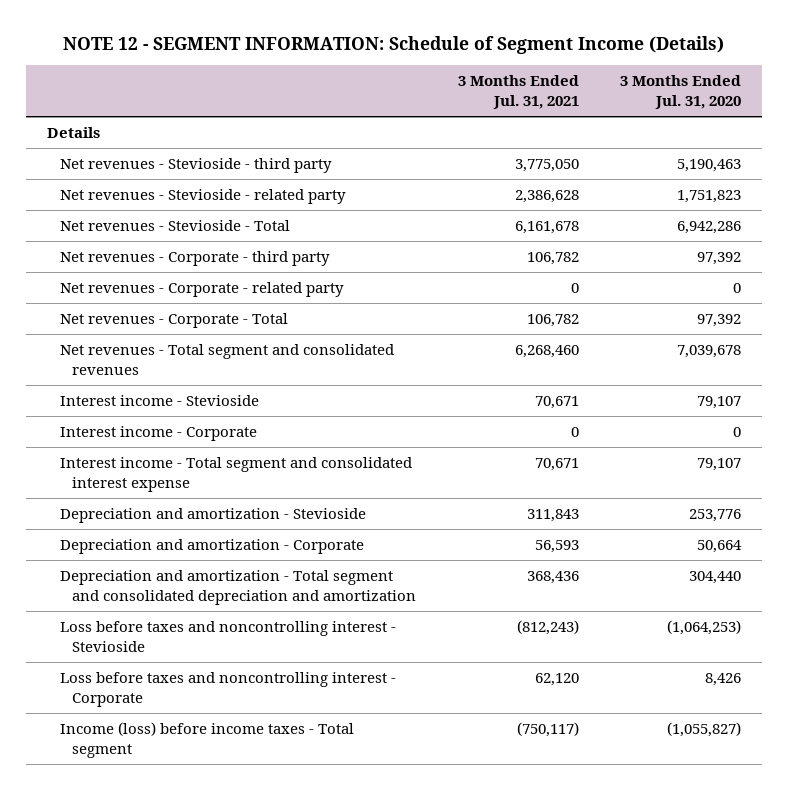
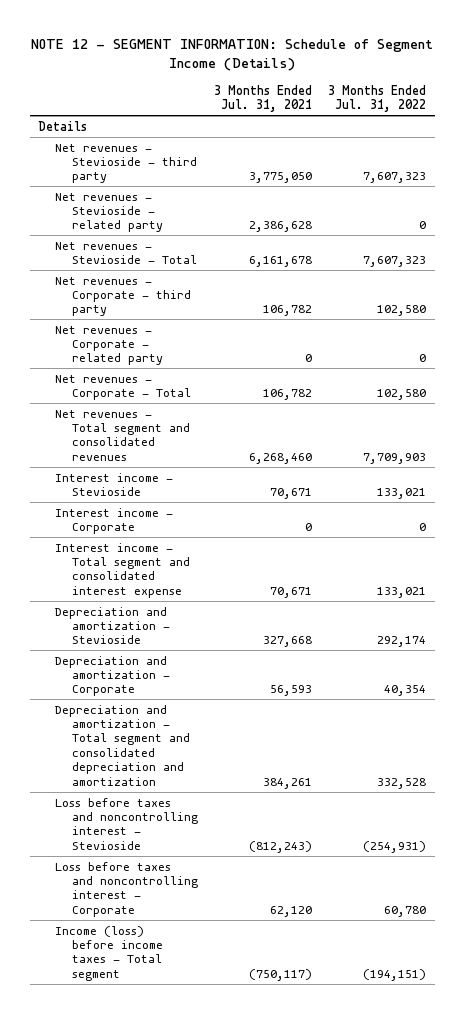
[620,75,742,109] 3 Months Ended Jul. 31, 2020 -> none
none -> [328,84,427,113] 3 Months Ended Jul. 31, 2022
[526,509,579,523] 311,843 -> [262,636,312,648] 327,668
[526,571,579,585] 368,436 -> [262,777,312,789] 384,261

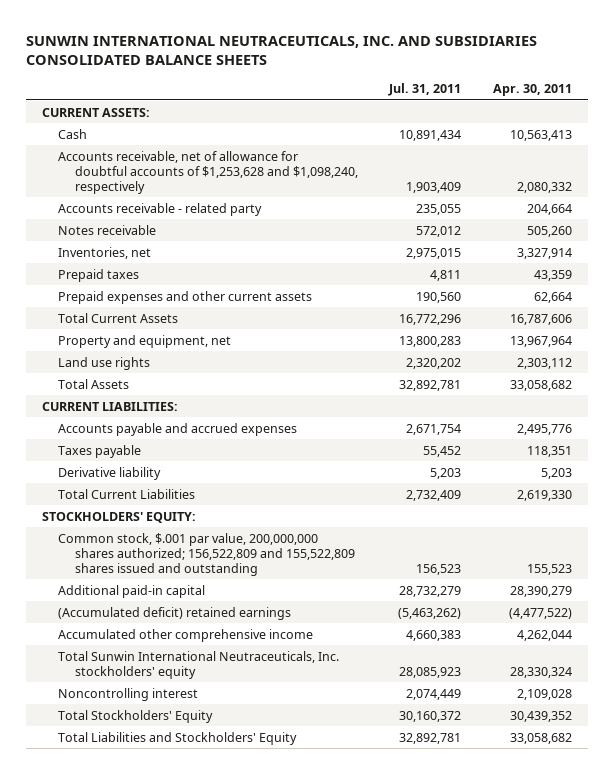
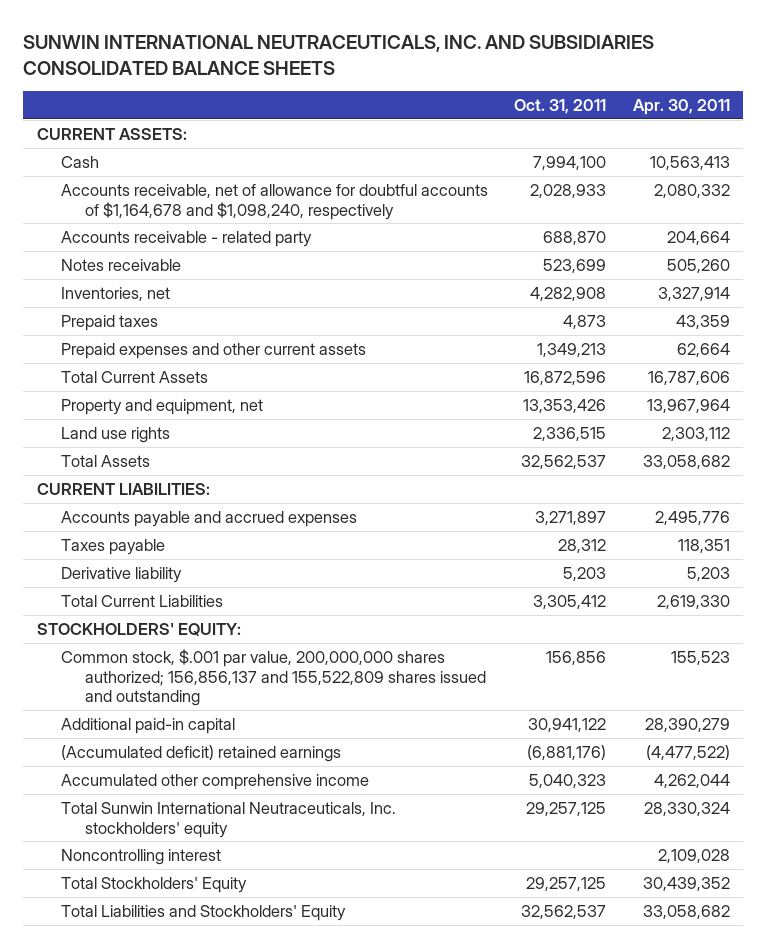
[388,83,462,97] Jul. 31, 2011 -> none
none -> [514,99,607,115] Oct. 31, 2011
[58,150,358,194] Accounts receivable, net of allowance for doubtful accounts of $1,253,628 and $1,098,240, respectively -> [60,183,488,220] Accounts receivable, net of allowance for doubtful accounts of $1,164,678 and $1,098,240, respectively
[58,532,355,576] Common stock, $.001 par value, 200,000,000 shares authorized; 156,522,809 and 155,522,809 shares issued and outstanding -> [60,648,487,707] Common stock, $.001 par value, 200,000,000 shares authorized; 156,856,137 and 155,522,809 shares issued and outstanding

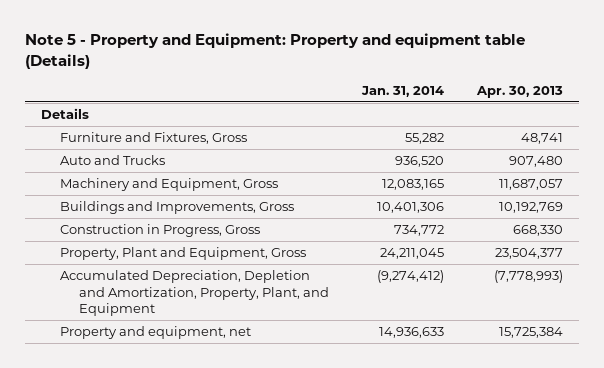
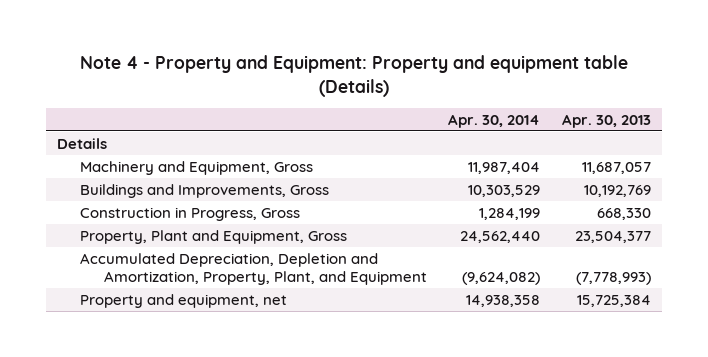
[24,33,525,69] Note 5 - Property and Equipment: Property and equipment table (Details) -> [80,55,629,97] Note 4 - Property and Equipment: Property and equipment table (Details)
[360,85,444,97] Jan. 31, 2014 -> none
none -> [448,113,541,128] Apr. 30, 2014
[60,132,248,145] Furniture and Fixtures, Gross -> none
[60,155,166,166] Auto and Trucks -> none

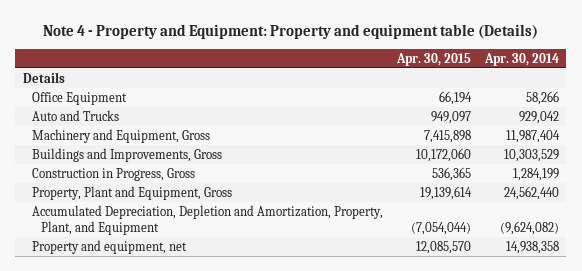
[562,113,652,128] Apr. 30, 2013 -> none
none -> [395,52,471,66] Apr. 30, 2015
none -> [31,91,127,105] Office Equipment
none -> [31,109,119,121] Auto and Trucks

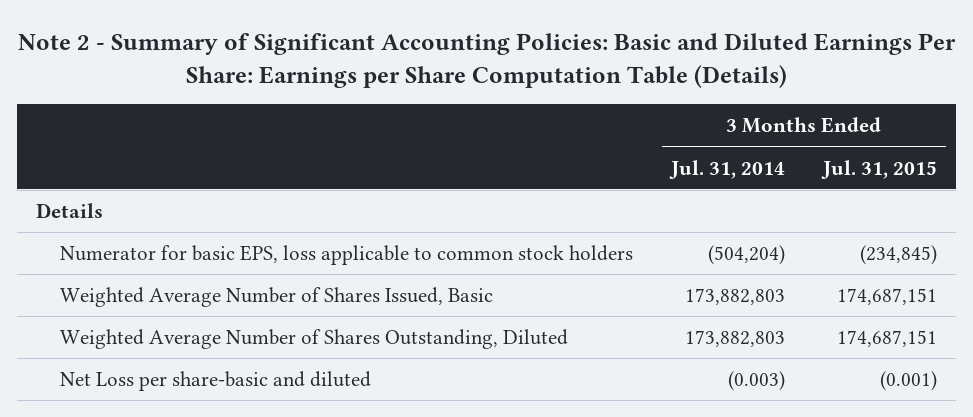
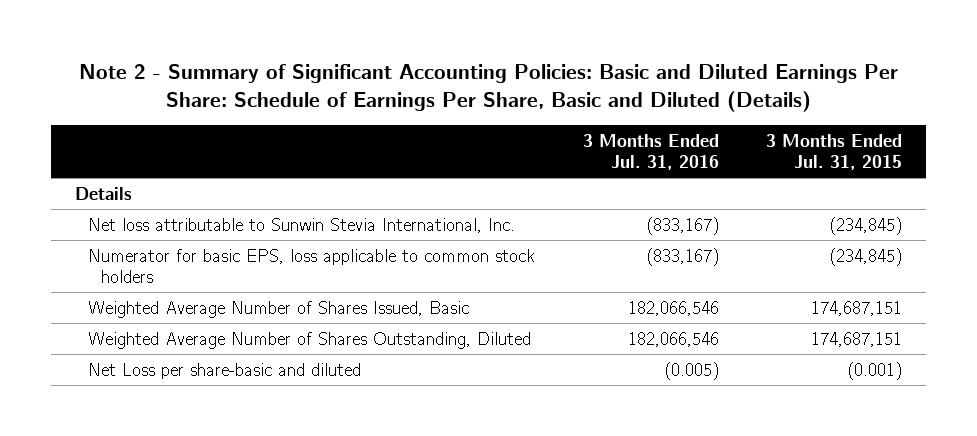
[17,33,956,88] Note 2 - Summary of Significant Accounting Policies: Basic and Diluted Earnings Per Share: Earnings per Share Computation Table (Details) -> [78,64,898,113] Note 2 - Summary of Significant Accounting Policies: Basic and Diluted Earnings Per Share: Schedule of Earnings Per Share, Basic and Diluted (Details)
[669,159,786,179] Jul. 31, 2014 -> none
none -> [582,134,719,171] 3 Months Ended Jul. 31, 2016
none -> [87,217,515,233] Net loss attributable to Sunwin Stevia International, Inc.

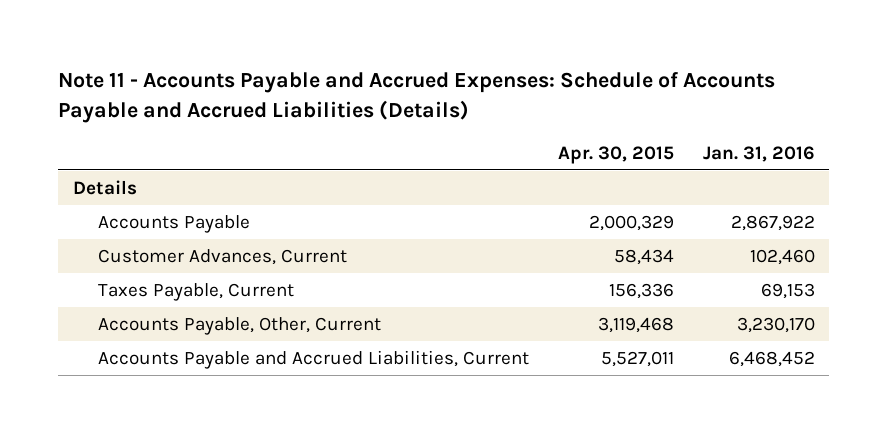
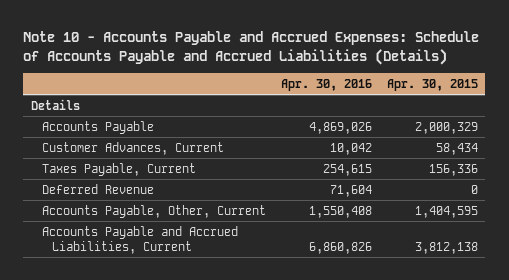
[58,72,776,123] Note 11 - Accounts Payable and Accrued Expenses: Schedule of Accounts Payable and Accrued Liabilities (Details) -> [23,31,480,66] Note 10 - Accounts Payable and Accrued Expenses: Schedule of Accounts Payable and Accrued Liabilities (Details)
[702,145,815,162] Jan. 31, 2016 -> none
none -> [280,79,372,92] Apr. 30, 2016
none -> [41,183,154,194] Deferred Revenue
[597,317,674,334] 3,119,468 -> [414,205,478,218] 1,404,595
[600,351,674,368] 5,527,011 -> [414,242,478,255] 3,812,138

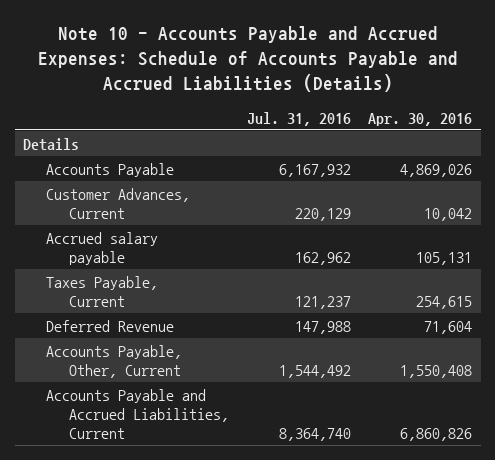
[386,79,478,92] Apr. 30, 2015 -> none
none -> [246,111,351,126] Jul. 31, 2016
none -> [46,231,159,265] Accrued salary payable

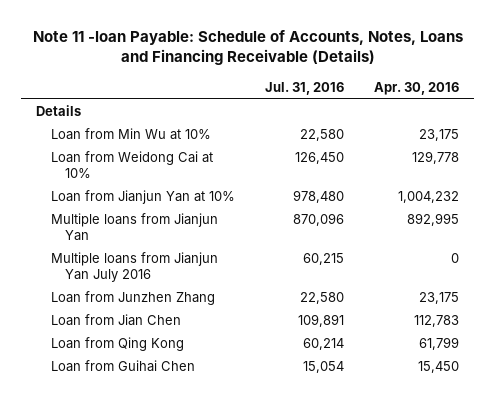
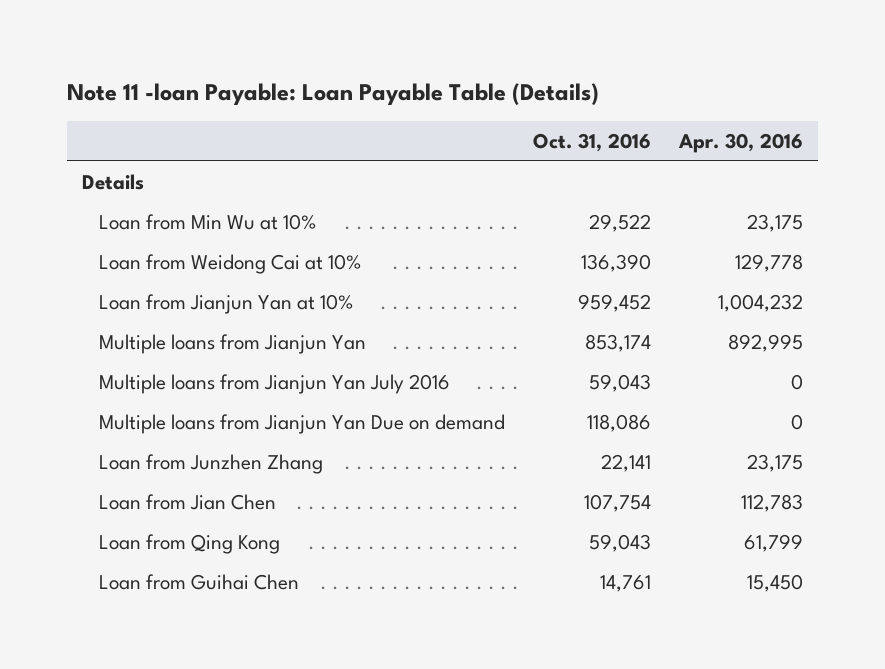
[32,29,463,66] Note 11 -loan Payable: Schedule of Accounts, Notes, Loans and Financing Receivable (Details) -> [67,83,600,106] Note 11 -loan Payable: Loan Payable Table (Details)
[265,81,345,95] Jul. 31, 2016 -> none
none -> [533,132,652,152] Oct. 31, 2016
none -> [98,413,505,434] Multiple loans from Jianjun Yan Due on demand

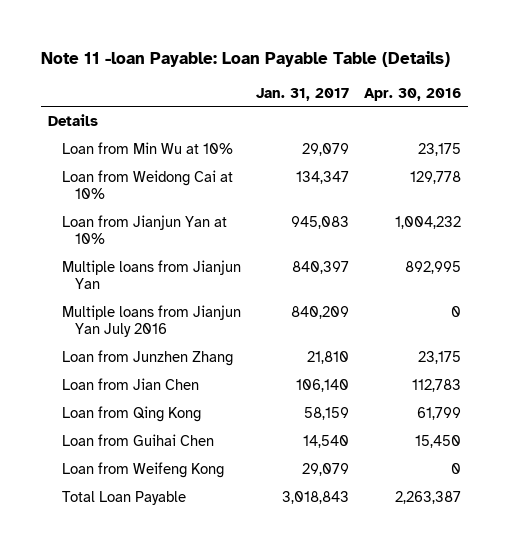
[533,132,652,152] Oct. 31, 2016 -> none
none -> [255,87,349,101] Jan. 31, 2017
[98,413,505,434] Multiple loans from Jianjun Yan Due on demand -> none
none -> [61,461,224,478] Loan from Weifeng Kong
none -> [61,490,186,505] Total Loan Payable

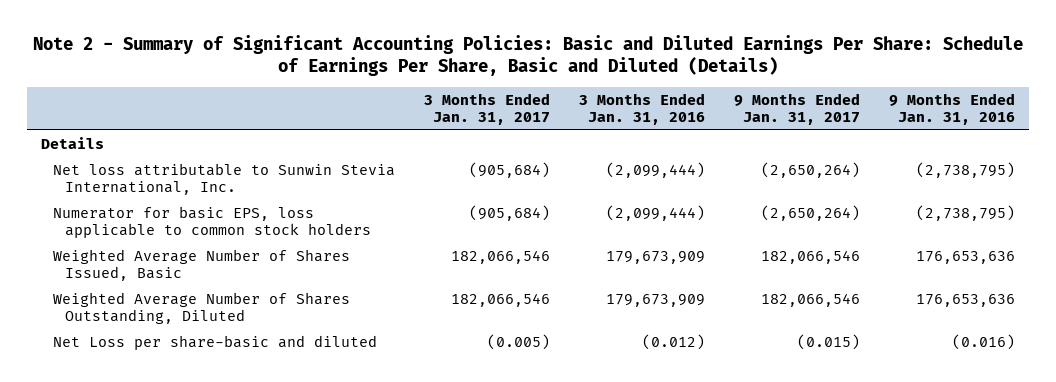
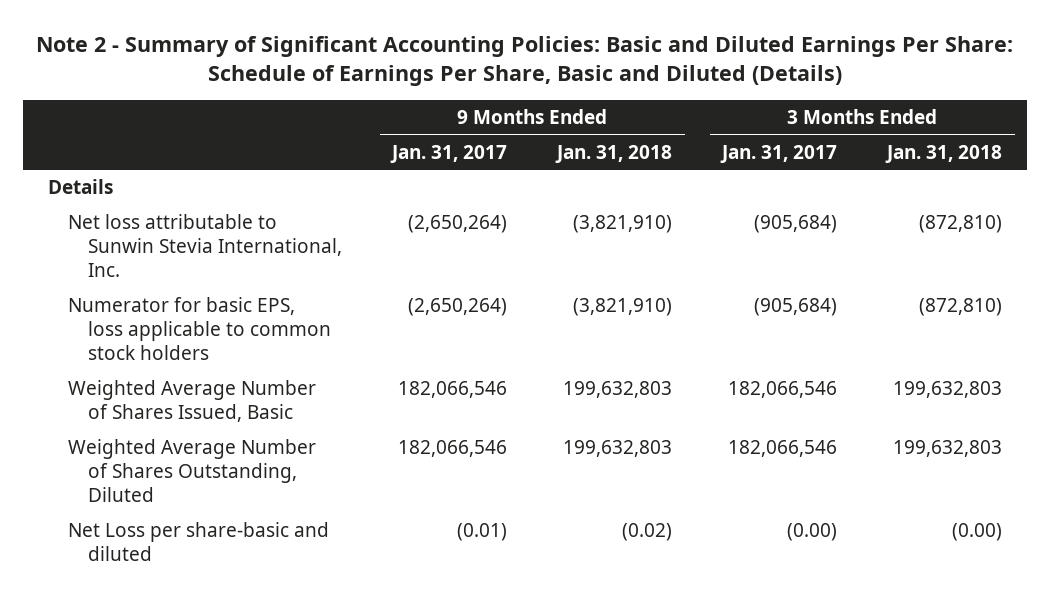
[579,93,706,126] 3 Months Ended Jan. 31, 2016 -> none
[888,93,1015,126] 9 Months Ended Jan. 31, 2016 -> none
none -> [555,144,673,163] Jan. 31, 2018
none -> [885,144,1003,163] Jan. 31, 2018
[487,334,551,351] (0.005) -> [787,523,838,542] (0.00)
[796,334,860,351] (0.015) -> [457,523,508,542] (0.01)

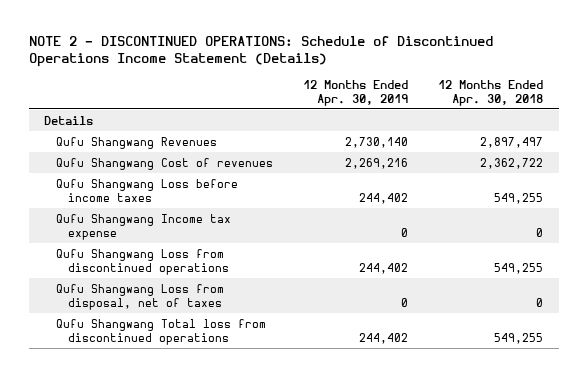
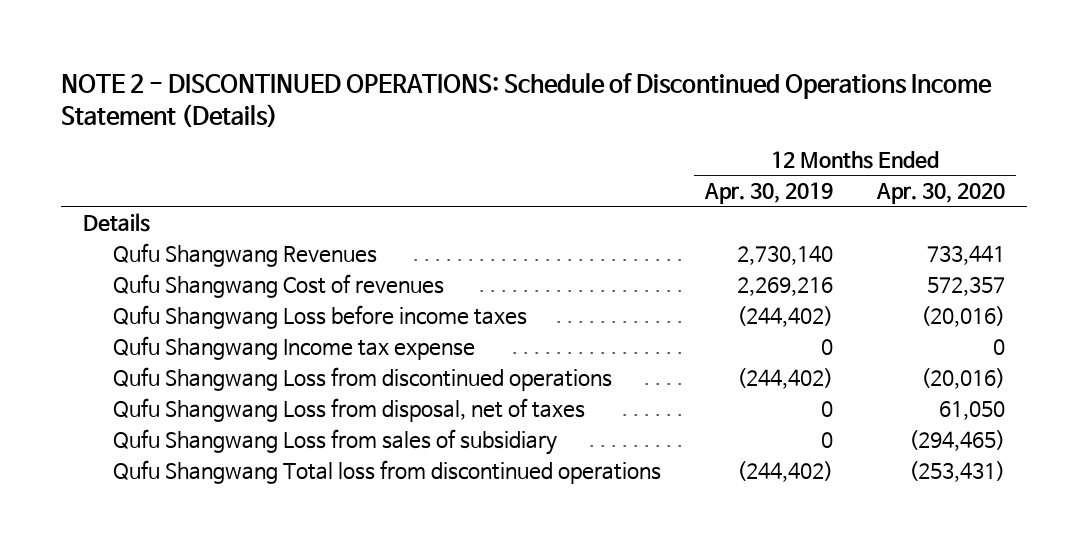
[438,79,544,106] 12 Months Ended Apr. 30, 2018 -> none
none -> [876,183,1006,205] Apr. 30, 2020
[359,192,409,204] 244,402 -> [736,305,833,327] (244,402)
[359,262,409,274] 244,402 -> [736,367,833,389] (244,402)
none -> [112,428,557,455] Qufu Shangwang Loss from sales of subsidiary
[359,332,409,344] 244,402 -> [736,460,833,482] (244,402)

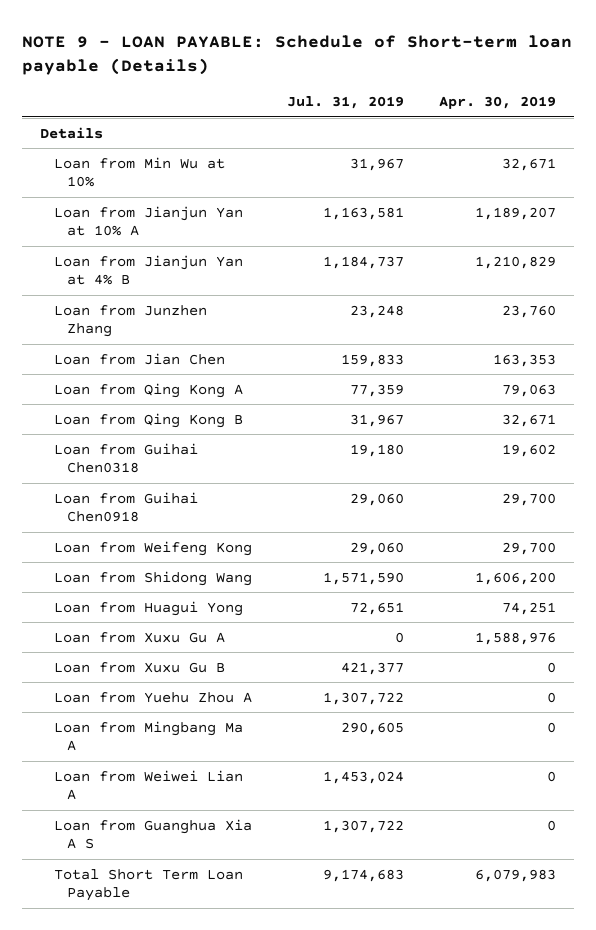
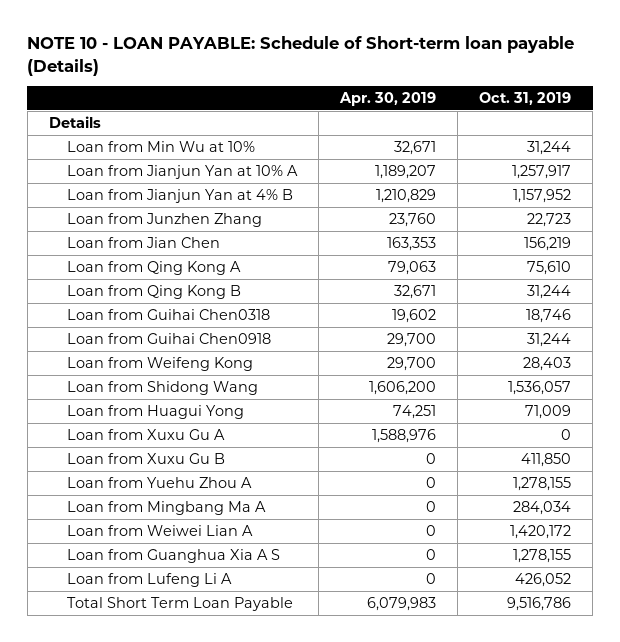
[22,34,573,76] NOTE 9 - LOAN PAYABLE: Schedule of Short-term loan payable (Details) -> [27,36,575,76] NOTE 10 - LOAN PAYABLE: Schedule of Short-term loan payable (Details)
[286,96,404,110] Jul. 31, 2019 -> none
none -> [479,91,572,105] Oct. 31, 2019
none -> [67,572,233,587] Loan from Lufeng Li A

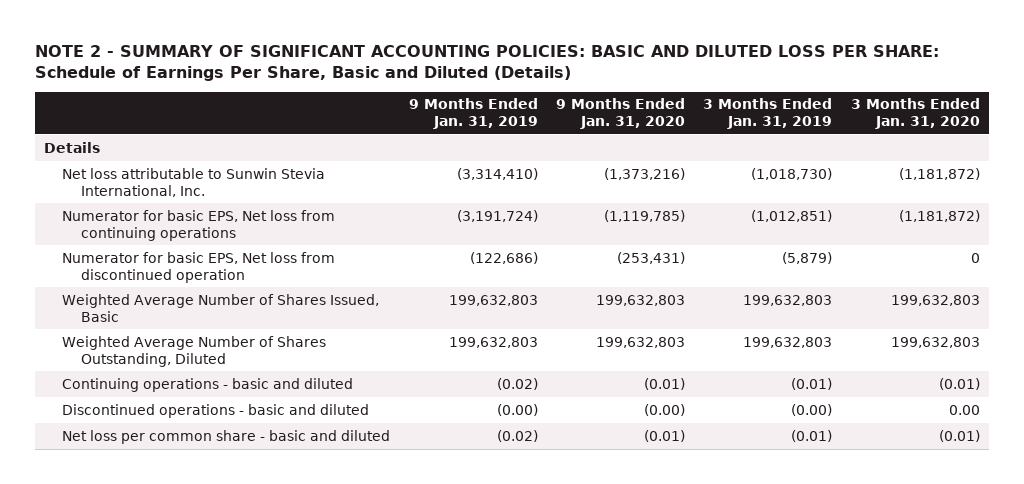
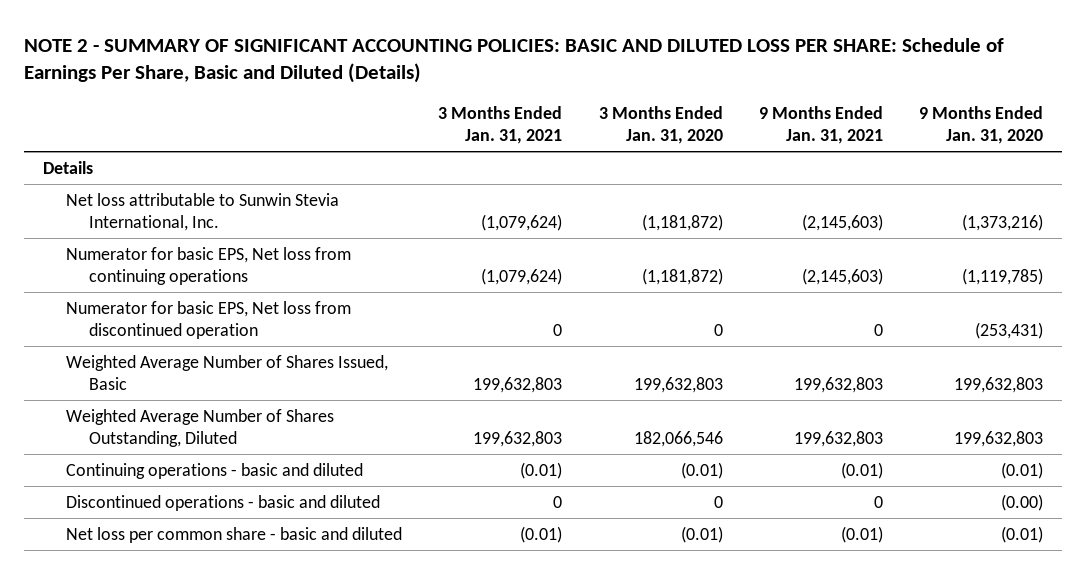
[408,98,538,130] 9 Months Ended Jan. 31, 2019 -> none
[703,98,833,130] 3 Months Ended Jan. 31, 2019 -> none
none -> [438,105,563,144] 3 Months Ended Jan. 31, 2021
none -> [759,105,884,144] 9 Months Ended Jan. 31, 2021
[890,336,980,348] 199,632,803 -> [633,430,723,447] 182,066,546
[948,404,980,415] 0.00 -> [713,495,723,508] 0

